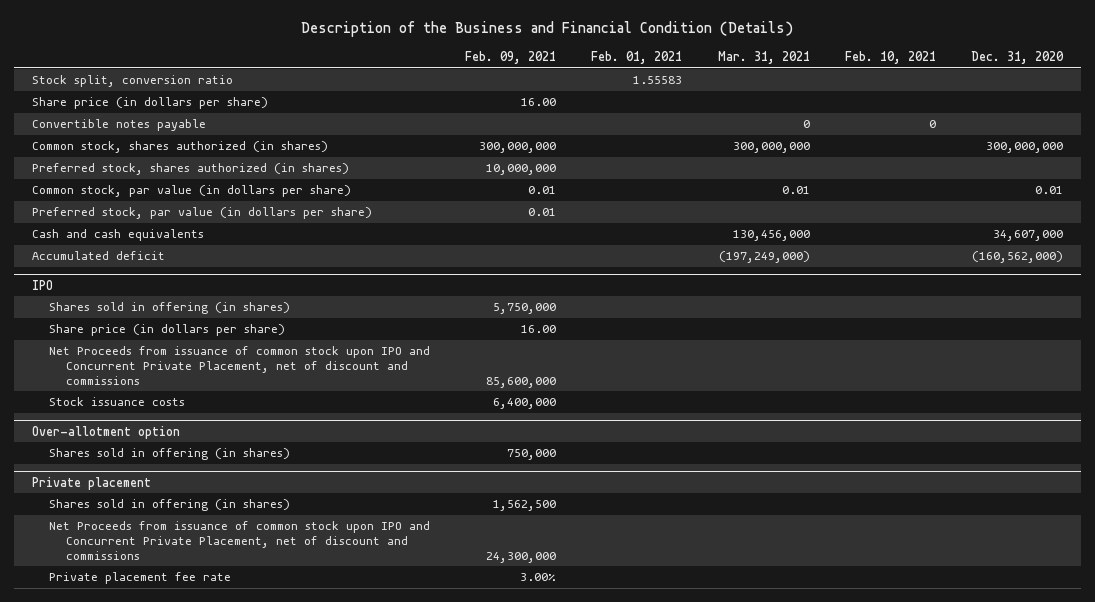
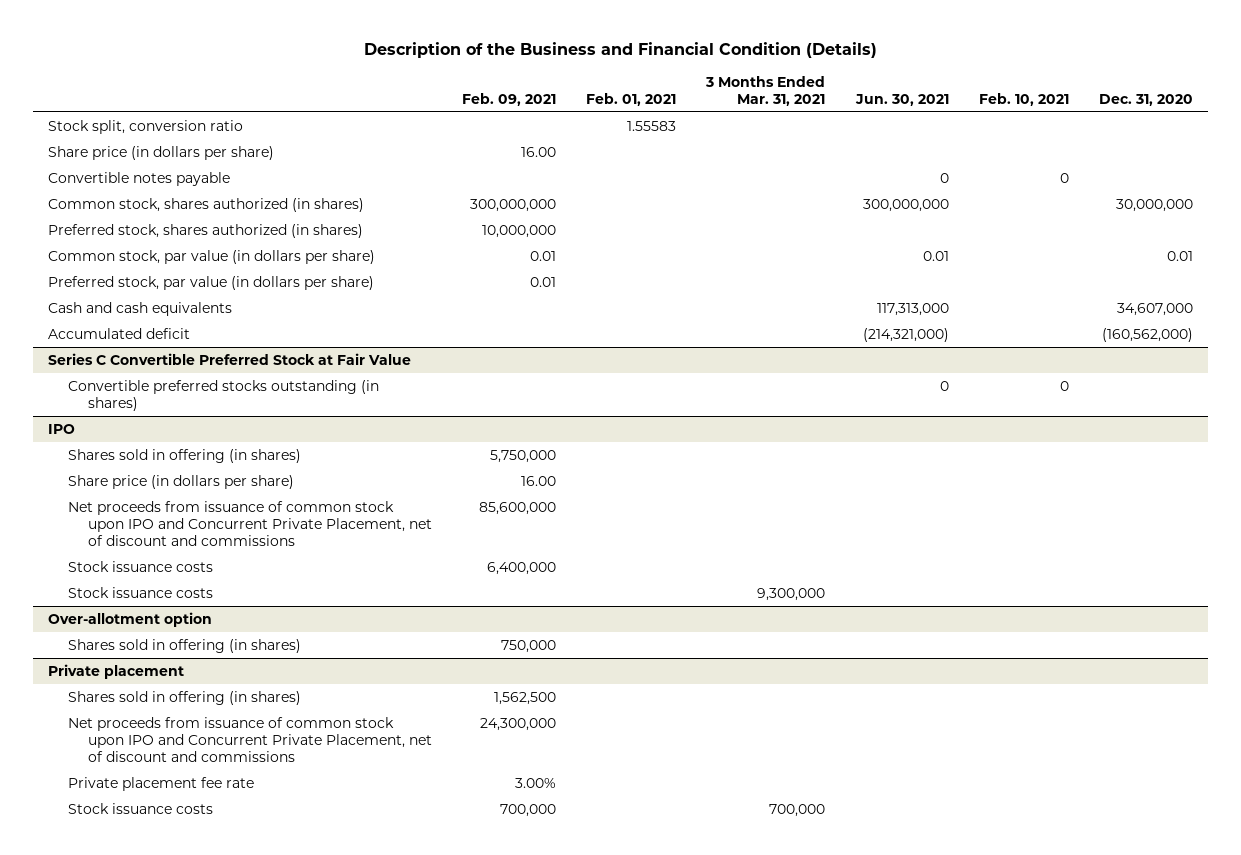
[717,51,810,65] Mar. 31, 2021 -> none
none -> [705,75,826,106] 3 Months Ended Mar. 31, 2021
none -> [854,93,949,106] Jun. 30, 2021
[986,142,1064,154] 300,000,000 -> [1115,198,1193,212] 30,000,000
none -> [48,352,412,365] Series C Convertible Preferred Stock at Fair Value
none -> [67,379,379,411] Convertible preferred stocks outstanding (in shares)
[48,346,430,385] Net Proceeds from issuance of common stock upon IPO and Concurrent Private Placement, net of discount and commissions -> [67,500,432,547] Net proceeds from issuance of common stock upon IPO and Concurrent Private Placement, net of discount and commissions
none -> [67,586,213,598] Stock issuance costs
[48,521,430,560] Net Proceeds from issuance of common stock upon IPO and Concurrent Private Placement, net of discount and commissions -> [67,716,432,763] Net proceeds from issuance of common stock upon IPO and Concurrent Private Placement, net of discount and commissions
none -> [67,802,213,814] Stock issuance costs

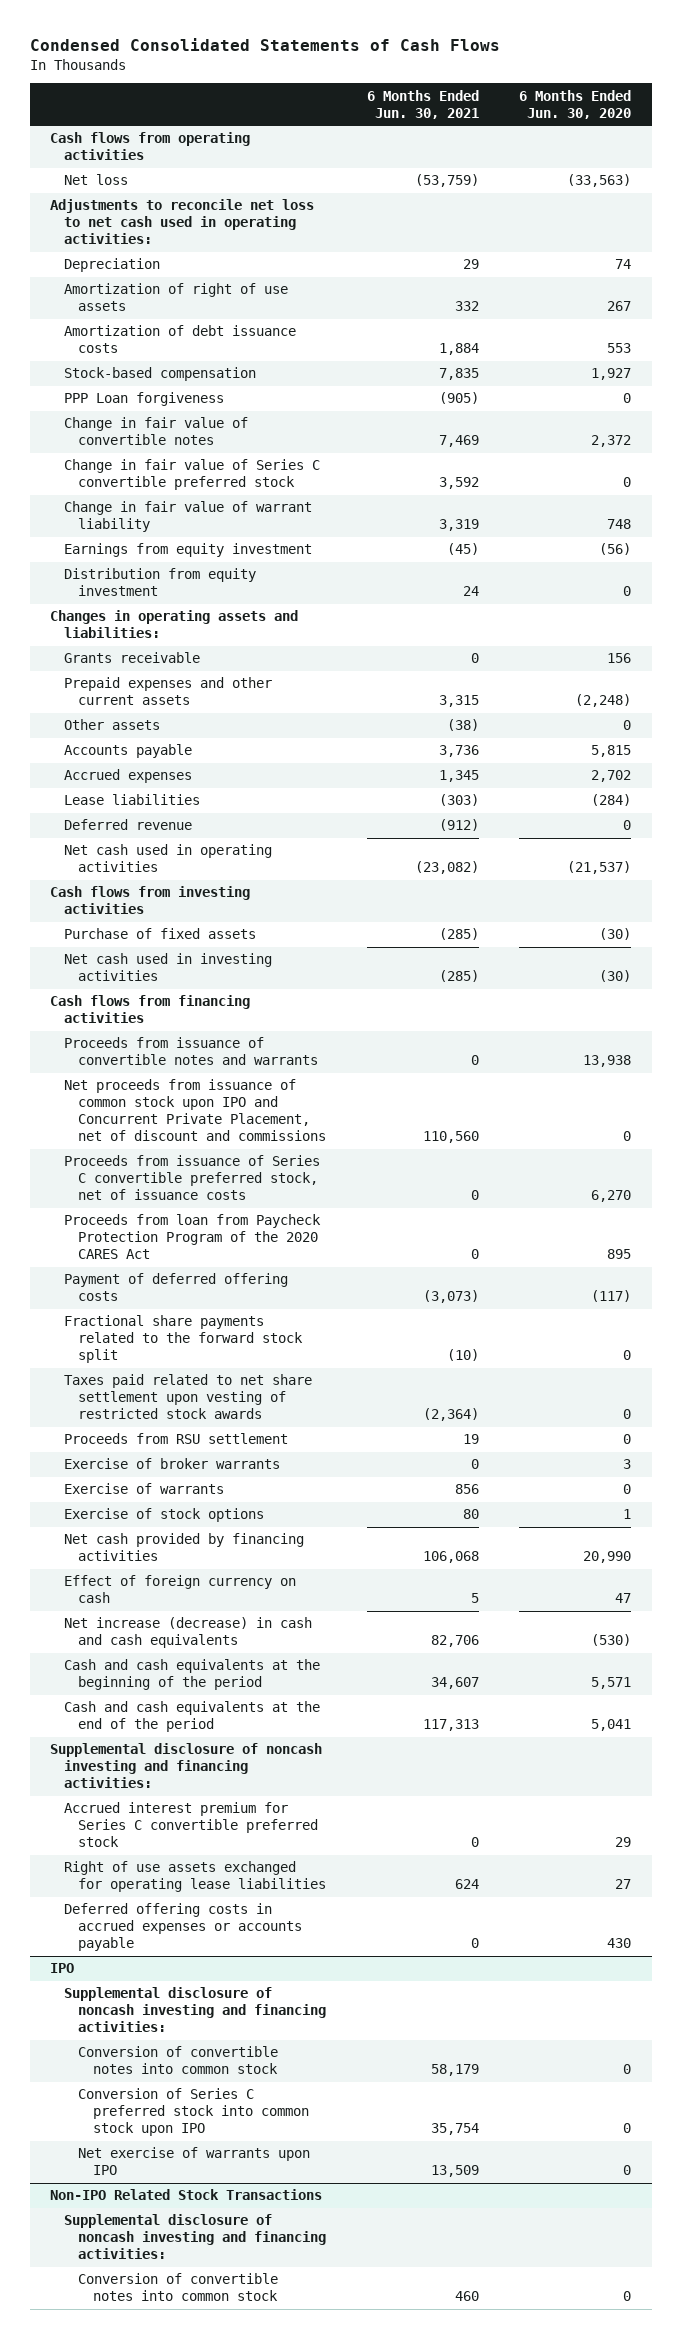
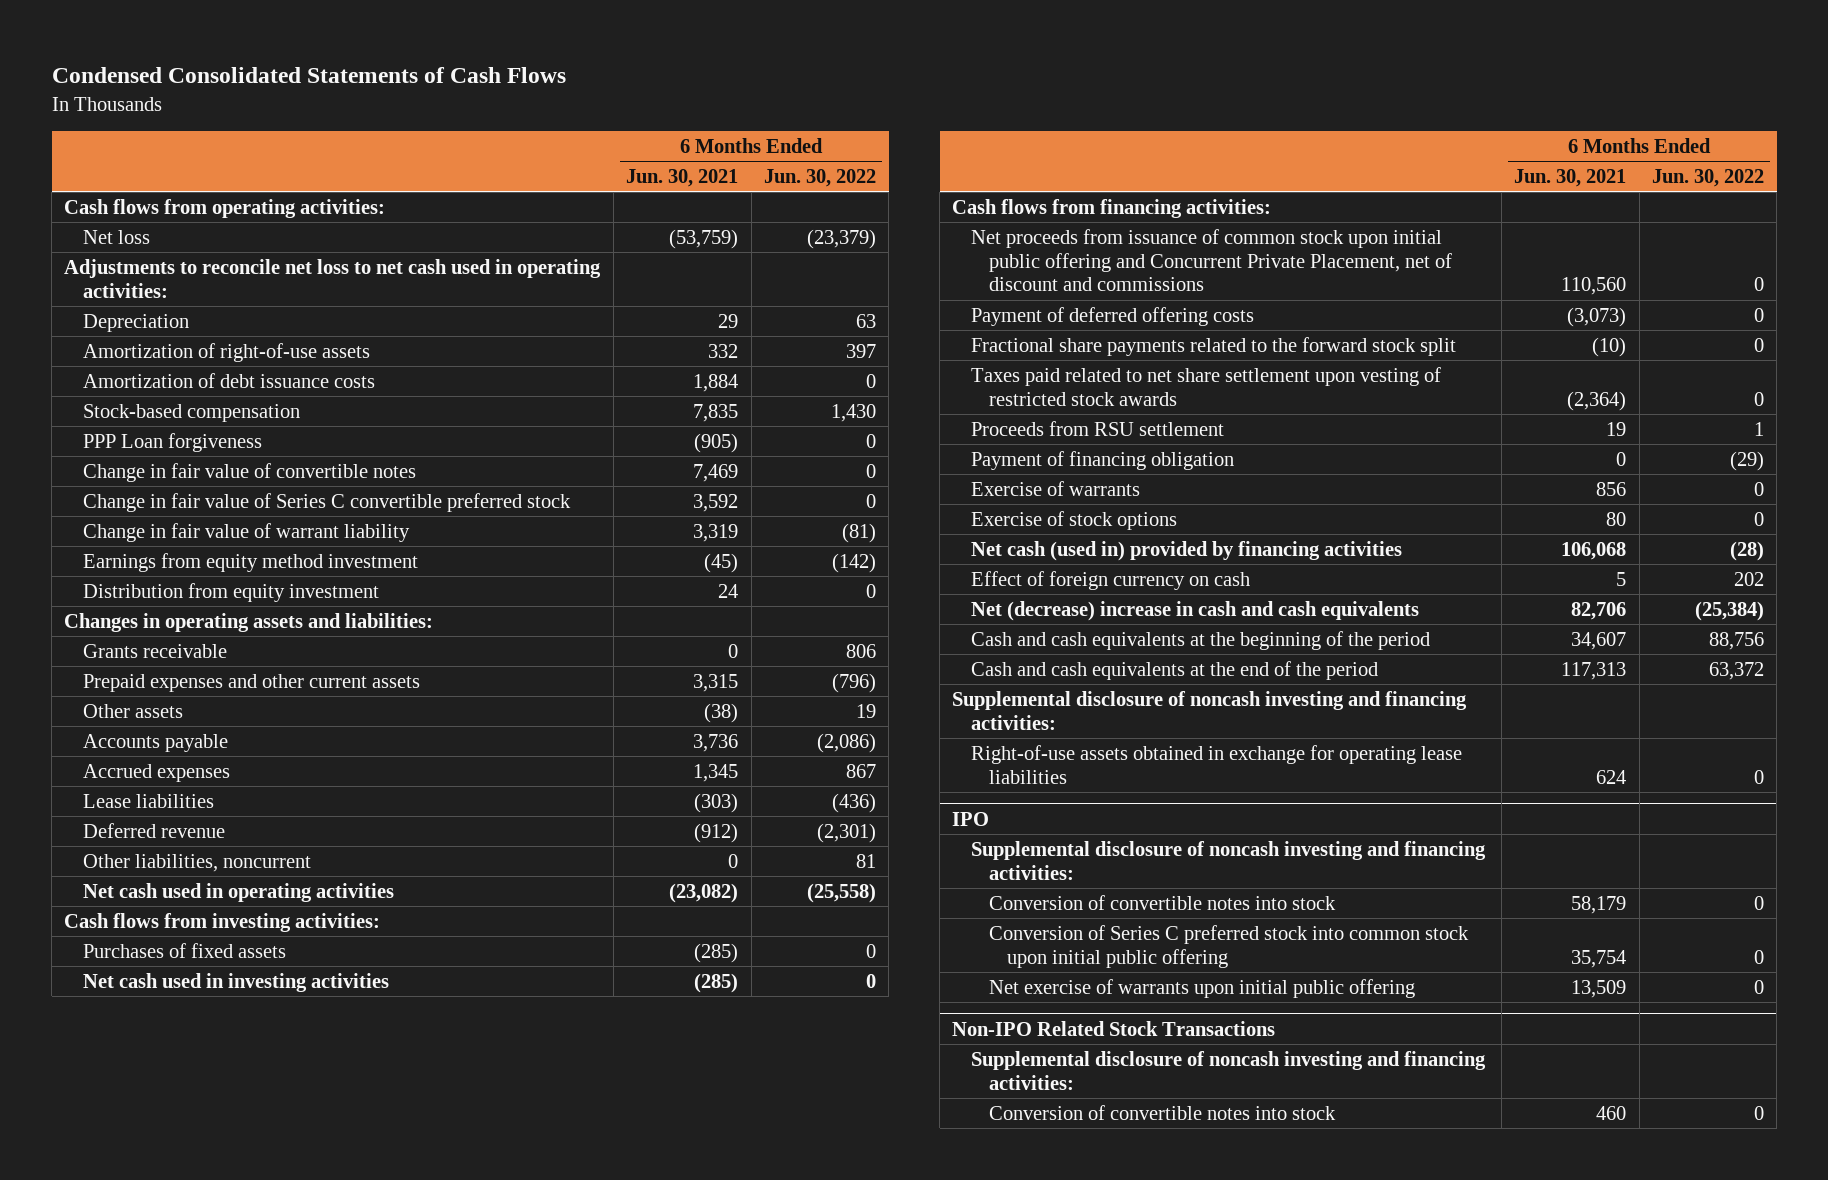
[519,89,632,119] 6 Months Ended Jun. 30, 2020 -> none
none -> [763,168,876,187] Jun. 30, 2022
[49,132,250,161] Cash flows from operating activities -> [64,198,386,218] Cash flows from operating activities:
[64,283,289,312] Amortization of right of use assets -> [82,342,370,362] Amortization of right-of-use assets
[64,543,313,558] Earnings from equity investment -> [82,552,418,572] Earnings from equity method investment
none -> [82,853,311,872] Other liabilities, noncurrent
[49,886,250,915] Cash flows from investing activities -> [64,912,381,932] Cash flows from investing activities:
[64,928,257,940] Purchase of fixed assets -> [82,942,286,958] Purchases of fixed assets
[64,1037,319,1066] Proceeds from issuance of convertible notes and warrants -> none
[64,1155,321,1201] Proceeds from issuance of Series C convertible preferred stock, net of issuance costs -> none
[64,1214,322,1260] Proceeds from loan from Paycheck Protection Program of the 2020 CARES Act -> none
[49,995,250,1024] Cash flows from financing activities -> [952,198,1272,218] Cash flows from financing activities:
[64,1079,327,1142] Net proceeds from issuance of common stock upon IPO and Concurrent Private Placement, net of discount and commissions -> [970,228,1452,292] Net proceeds from issuance of common stock upon initial public offering and Concurrent Private Placement, net of discount and commissions
[64,1458,281,1470] Exercise of broker warrants -> none
none -> [970,450,1234,470] Payment of financing obligation
[64,1533,305,1562] Net cash provided by financing activities -> [970,540,1402,561] Net cash (used in) provided by financing activities
[64,1617,313,1649] Net increase (decrease) in cash and cash equivalents -> [970,600,1419,621] Net (decrease) increase in cash and cash equivalents
[64,1802,319,1848] Accrued interest premium for Series C convertible preferred stock -> none
[64,1903,303,1952] Deferred offering costs in accrued expenses or accounts payable -> none
[64,1861,327,1893] Right of use assets exchanged for operating lease liabilities -> [970,744,1462,784] Right-of-use assets obtained in exchange for operating lease liabilities
[78,2046,279,2075] Conversion of convertible notes into common stock -> [988,894,1336,910] Conversion of convertible notes into stock
[78,2088,309,2137] Conversion of Series C preferred stock into common stock upon IPO -> [988,924,1469,968] Conversion of Series C preferred stock into common stock upon initial public offering
[78,2147,311,2176] Net exercise of warrants upon IPO -> [988,978,1415,998] Net exercise of warrants upon initial public offering
[78,2273,279,2302] Conversion of convertible notes into common stock -> [988,1104,1336,1120] Conversion of convertible notes into stock

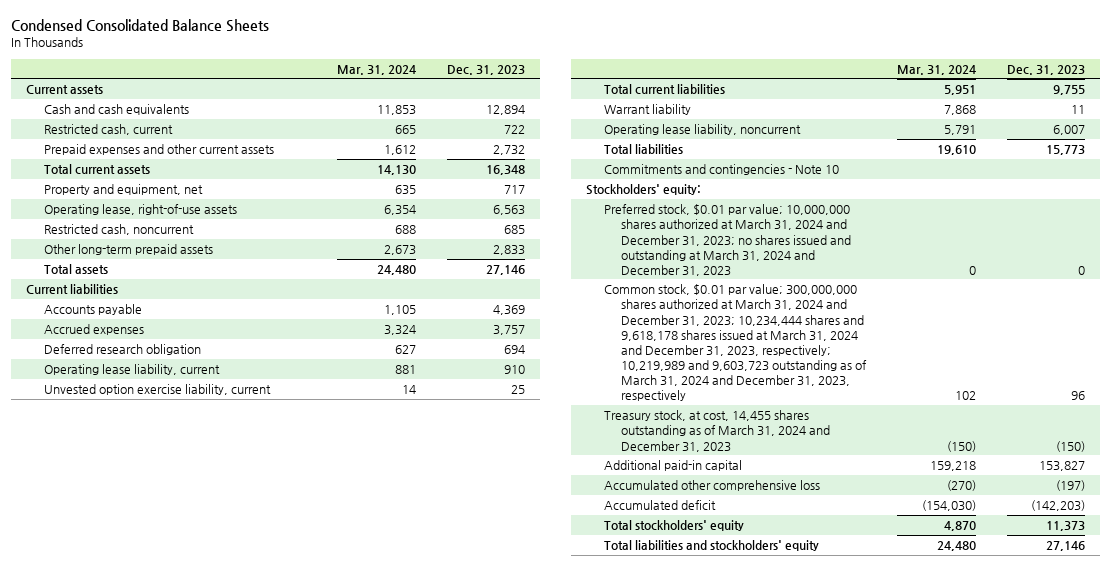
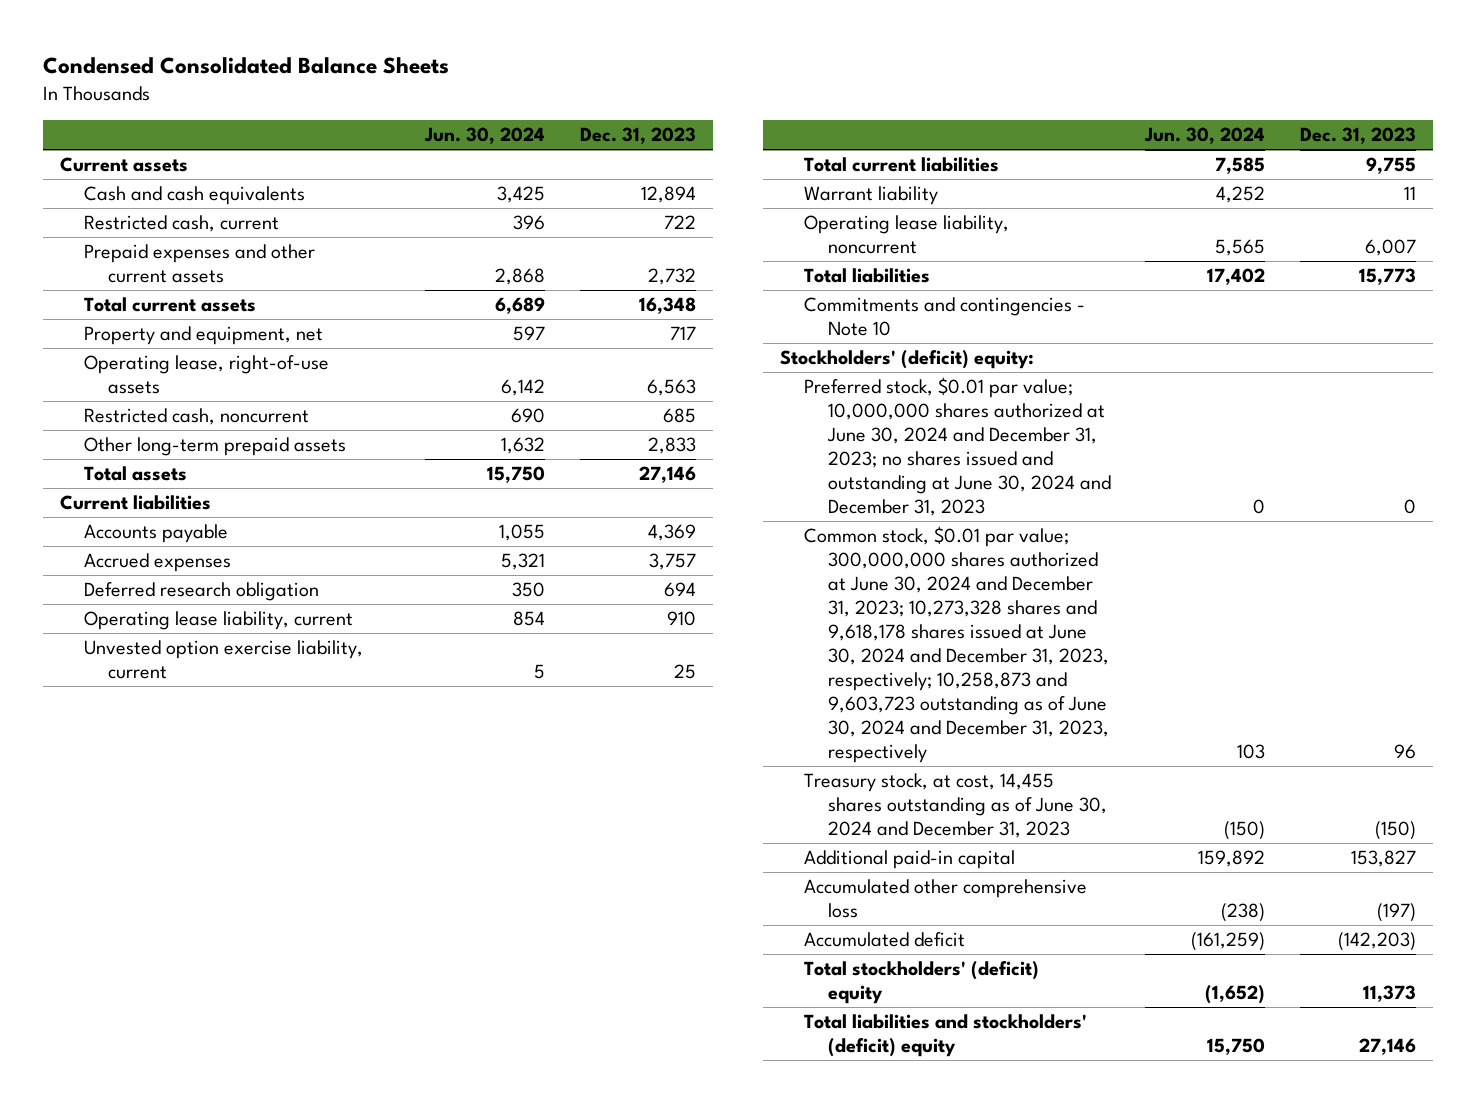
[337,64,417,75] Mar. 31, 2024 -> none
none -> [424,127,546,145] Jun. 30, 2024
[586,184,702,196] Stockholders' equity: -> [780,350,1035,370] Stockholders' (deficit) equity:
[603,204,852,276] Preferred stock, $0.01 par value; 10,000,000 shares authorized at March 31, 2024 and December 31, 2023; no shares issued and outstanding at March 31, 2024 and December 31, 2023 -> [803,377,1111,516] Preferred stock, $0.01 par value; 10,000,000 shares authorized at June 30, 2024 and December 31, 2023; no shares issued and outstanding at June 30, 2024 and December 31, 2023
[603,284,868,402] Common stock, $0.01 par value; 300,000,000 shares authorized at March 31, 2024 and December 31, 2023; 10,234,444 shares and 9,618,178 shares issued at March 31, 2024 and December 31, 2023, respectively; 10,219,989 and 9,603,723 outstanding as of March 31, 2024 and December 31, 2023, respectively -> [803,526,1109,763] Common stock, $0.01 par value; 300,000,000 shares authorized at June 30, 2024 and December 31, 2023; 10,273,328 shares and 9,618,178 shares issued at June 30, 2024 and December 31, 2023, respectively; 10,258,873 and 9,603,723 outstanding as of June 30, 2024 and December 31, 2023, respectively
[603,410,831,452] Treasury stock, at cost, 14,455 shares outstanding as of March 31, 2024 and December 31, 2023 -> [803,773,1107,839] Treasury stock, at cost, 14,455 shares outstanding as of June 30, 2024 and December 31, 2023
[603,520,744,532] Total stockholders' equity -> [803,961,1039,1005] Total stockholders' (deficit) equity
[603,540,819,552] Total liabilities and stockholders' equity -> [803,1014,1087,1058] Total liabilities and stockholders' (deficit) equity

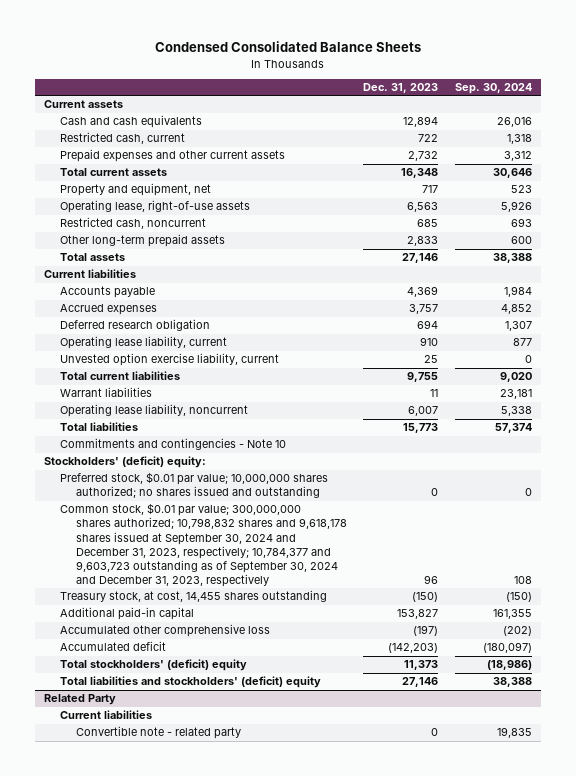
[424,127,546,145] Jun. 30, 2024 -> none
none -> [455,83,533,95] Sep. 30, 2024
[803,186,938,206] Warrant liability -> [59,387,152,398] Warrant liabilities
[803,377,1111,516] Preferred stock, $0.01 par value; 10,000,000 shares authorized at June 30, 2024 and December 31, 2023; no shares issued and outstanding at June 30, 2024 and December 31, 2023 -> [59,472,328,499] Preferred stock, $0.01 par value; 10,000,000 shares authorized; no shares issued and outstanding
[803,526,1109,763] Common stock, $0.01 par value; 300,000,000 shares authorized at June 30, 2024 and December 31, 2023; 10,273,328 shares and 9,618,178 shares issued at June 30, 2024 and December 31, 2023, respectively; 10,258,873 and 9,603,723 outstanding as of June 30, 2024 and December 31, 2023, respectively -> [59,503,347,587] Common stock, $0.01 par value; 300,000,000 shares authorized; 10,798,832 shares and 9,618,178 shares issued at September 30, 2024 and December 31, 2023, respectively; 10,784,377 and 9,603,723 outstanding as of September 30, 2024 and December 31, 2023, respectively
[803,773,1107,839] Treasury stock, at cost, 14,455 shares outstanding as of June 30, 2024 and December 31, 2023 -> [59,590,327,603] Treasury stock, at cost, 14,455 shares outstanding
none -> [43,694,116,706] Related Party
none -> [59,710,152,720] Current liabilities
none -> [75,726,241,740] Convertible note - related party

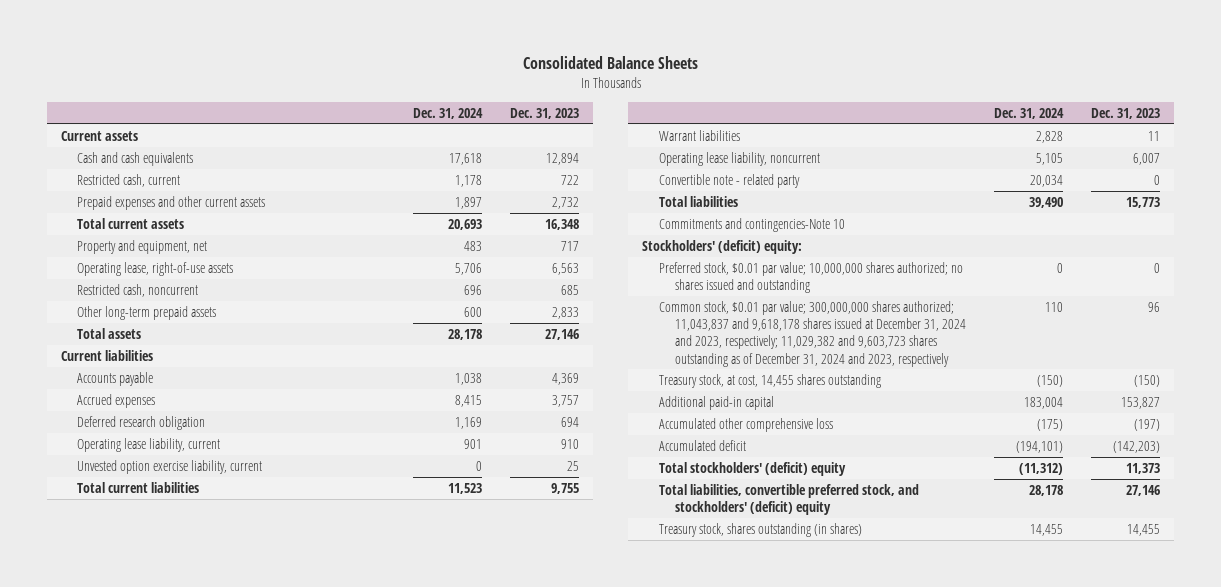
[154,41,421,53] Condensed Consolidated Balance Sheets -> [522,55,698,69] Consolidated Balance Sheets
[455,83,533,95] Sep. 30, 2024 -> none
none -> [412,107,483,119] Dec. 31, 2024
none -> [658,173,800,188] Convertible note - related party
[59,438,286,451] Commitments and contingencies - Note 10 -> [658,217,845,232] Commitments and contingencies-Note 10
[59,503,347,587] Common stock, $0.01 par value; 300,000,000 shares authorized; 10,798,832 shares and 9,618,178 shares issued at September 30, 2024 and December 31, 2023, respectively; 10,784,377 and 9,603,723 outstanding as of September 30, 2024 and December 31, 2023, respectively -> [658,300,967,367] Common stock, $0.01 par value; 300,000,000 shares authorized; 11,043,837 and 9,618,178 shares issued at December 31, 2024 and 2023, respectively; 11,029,382 and 9,603,723 shares outstanding as of December 31, 2024 and 2023, respectively
[43,694,116,706] Related Party -> none
[59,710,152,720] Current liabilities -> none
[75,726,241,740] Convertible note - related party -> none
[59,676,321,689] Total liabilities and stockholders' (deficit) equity -> [658,483,919,516] Total liabilities, convertible preferred stock, and stockholders' (deficit) equity
none -> [658,522,862,537] Treasury stock, shares outstanding (in shares)

